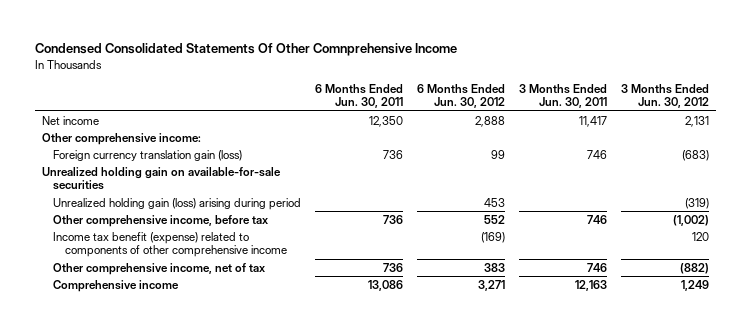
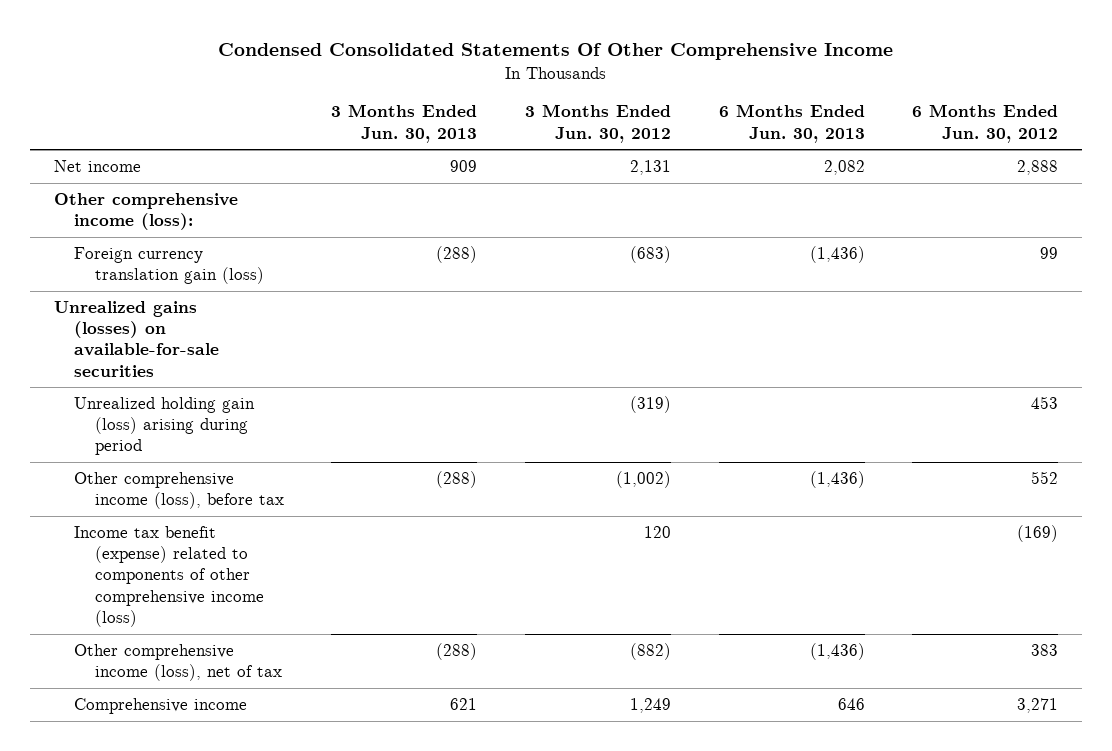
[35,43,458,57] Condensed Consolidated Statements Of Other Comnprehensive Income -> [218,43,894,61] Condensed Consolidated Statements Of Other Comprehensive Income
[315,83,404,109] 6 Months Ended Jun. 30, 2011 -> none
[518,83,607,109] 3 Months Ended Jun. 30, 2011 -> none
none -> [331,104,478,143] 3 Months Ended Jun. 30, 2013
none -> [718,104,865,143] 6 Months Ended Jun. 30, 2013
[42,132,202,145] Other comprehensive income: -> [54,193,239,231] Other comprehensive income (loss):
[42,166,282,191] Unrealized holding gain on available-for-sale securities -> [54,301,220,377] Unrealized gains (losses) on available-for-sale securities
[53,214,269,227] Other comprehensive income, before tax -> [74,472,284,510] Other comprehensive income (loss), before tax
[53,231,287,258] Income tax benefit (expense) related to components of other comprehensive income -> [74,526,264,627] Income tax benefit (expense) related to components of other comprehensive income (loss)
[53,262,266,275] Other comprehensive income, net of tax -> [74,644,282,682] Other comprehensive income (loss), net of tax

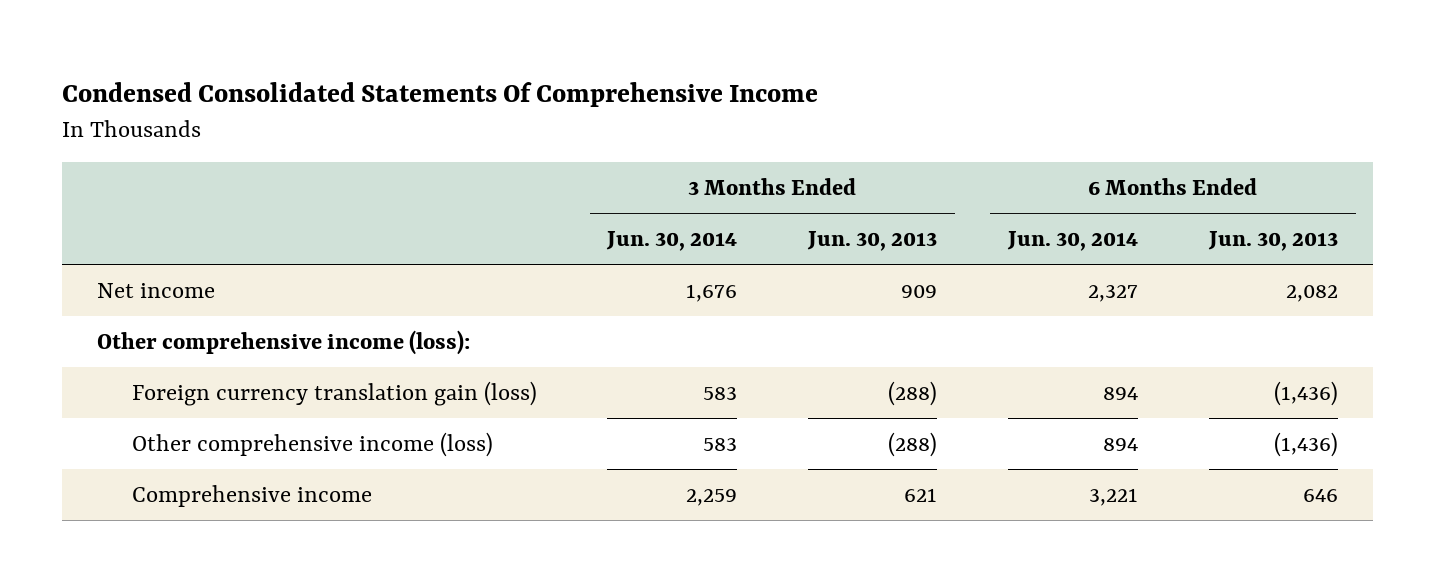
[218,43,894,61] Condensed Consolidated Statements Of Other Comprehensive Income -> [61,81,818,107] Condensed Consolidated Statements Of Comprehensive Income
[524,104,671,143] 3 Months Ended Jun. 30, 2012 -> none
[912,104,1059,143] 6 Months Ended Jun. 30, 2012 -> none
none -> [606,231,738,252] Jun. 30, 2014
none -> [1007,231,1139,252] Jun. 30, 2014
[54,301,220,377] Unrealized gains (losses) on available-for-sale securities -> none
[74,397,256,456] Unrealized holding gain (loss) arising during period -> none
[74,472,284,510] Other comprehensive income (loss), before tax -> none
[74,526,264,627] Income tax benefit (expense) related to components of other comprehensive income (loss) -> none
[74,644,282,682] Other comprehensive income (loss), net of tax -> [131,431,493,457] Other comprehensive income (loss)

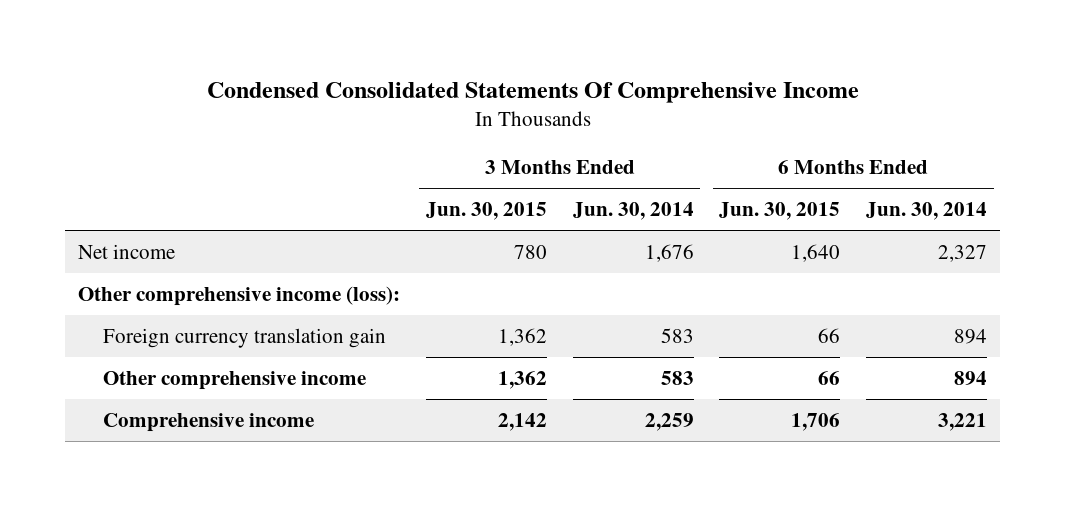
[807,231,938,252] Jun. 30, 2013 -> none
[1208,231,1339,252] Jun. 30, 2013 -> none
none -> [425,202,547,221] Jun. 30, 2015
none -> [719,202,841,221] Jun. 30, 2015
[131,380,537,406] Foreign currency translation gain (loss) -> [103,327,387,348] Foreign currency translation gain
[131,431,493,457] Other comprehensive income (loss) -> [103,370,367,390] Other comprehensive income

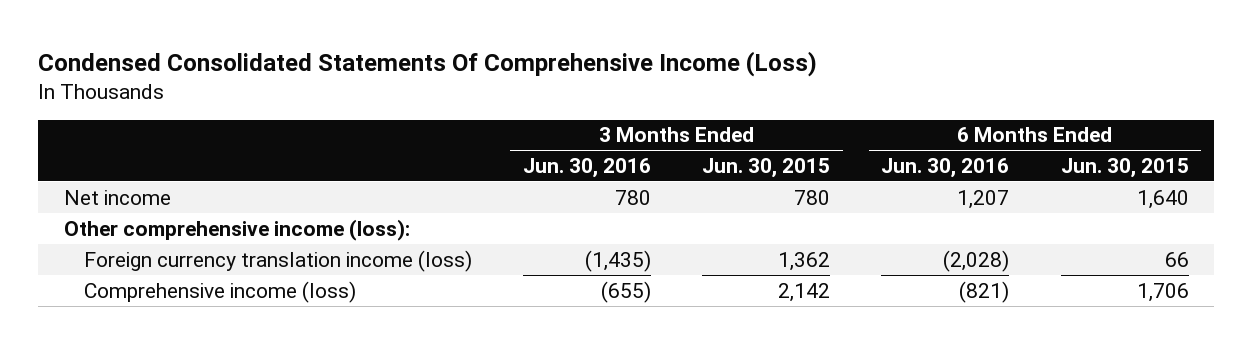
[206,81,859,103] Condensed Consolidated Statements Of Comprehensive Income -> [38,50,818,77] Condensed Consolidated Statements Of Comprehensive Income (Loss)
[572,202,694,221] Jun. 30, 2014 -> none
[866,202,988,221] Jun. 30, 2014 -> none
none -> [523,157,652,178] Jun. 30, 2016
none -> [881,157,1010,178] Jun. 30, 2016
[103,370,367,390] Other comprehensive income -> none
[103,327,387,348] Foreign currency translation gain -> [84,249,473,272] Foreign currency translation income (loss)
[103,412,315,432] Comprehensive income -> [84,280,357,303] Comprehensive income (loss)

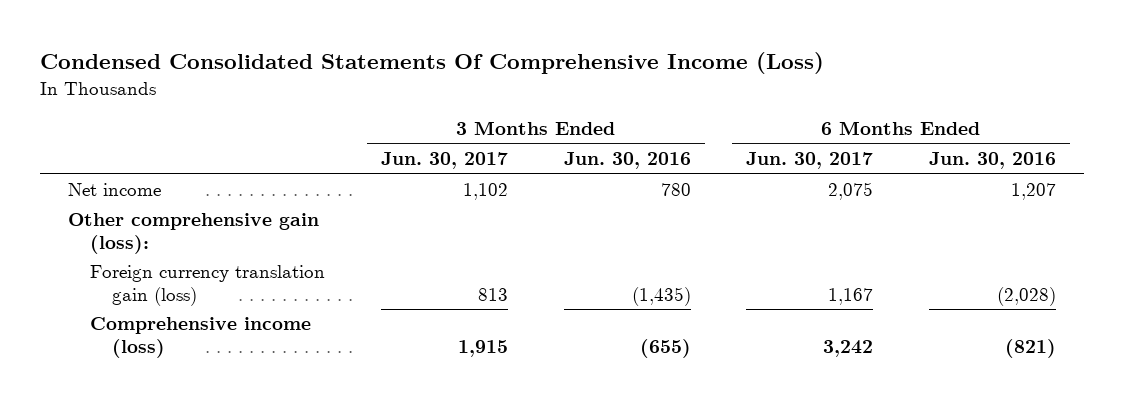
[702,157,831,178] Jun. 30, 2015 -> none
[1060,157,1189,178] Jun. 30, 2015 -> none
none -> [380,152,508,170] Jun. 30, 2017
none -> [746,152,874,170] Jun. 30, 2017
[63,218,410,241] Other comprehensive income (loss): -> [67,213,319,254] Other comprehensive gain (loss):
[84,249,473,272] Foreign currency translation income (loss) -> [89,265,325,306] Foreign currency translation gain (loss)

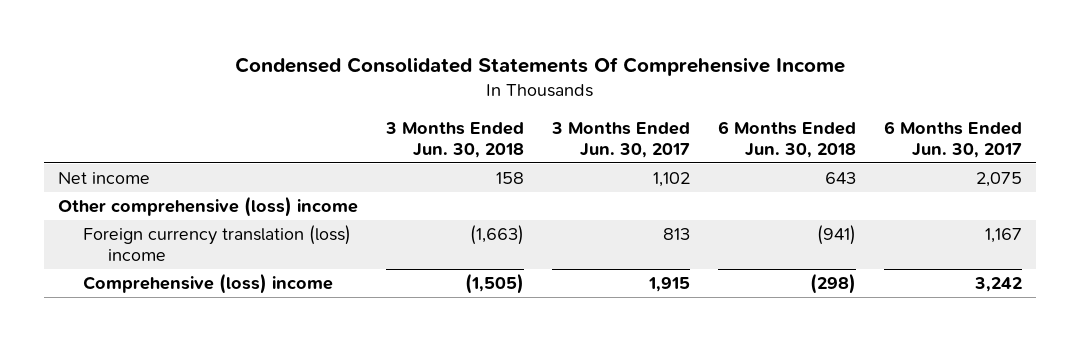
[40,52,825,75] Condensed Consolidated Statements Of Comprehensive Income (Loss) -> [235,57,846,77] Condensed Consolidated Statements Of Comprehensive Income
[563,152,691,170] Jun. 30, 2016 -> none
[929,152,1057,170] Jun. 30, 2016 -> none
none -> [385,121,525,158] 3 Months Ended Jun. 30, 2018
none -> [718,120,857,158] 6 Months Ended Jun. 30, 2018
[67,213,319,254] Other comprehensive gain (loss): -> [58,196,359,218] Other comprehensive (loss) income
[89,265,325,306] Foreign currency translation gain (loss) -> [83,225,352,261] Foreign currency translation (loss) income
[89,317,311,358] Comprehensive income (loss) -> [83,273,334,295] Comprehensive (loss) income

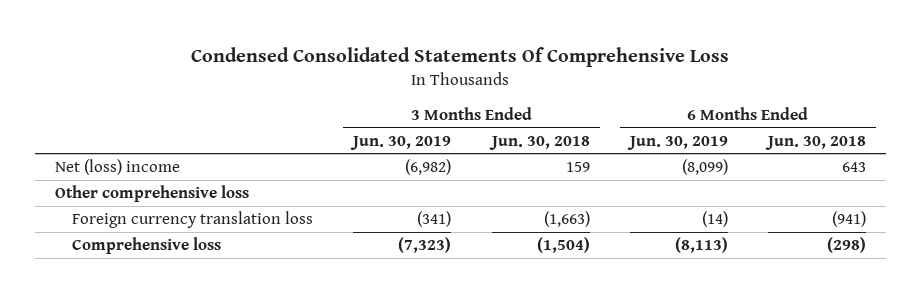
[235,57,846,77] Condensed Consolidated Statements Of Comprehensive Income -> [191,46,730,67] Condensed Consolidated Statements Of Comprehensive Loss
[551,121,691,158] 3 Months Ended Jun. 30, 2017 -> none
[883,120,1022,158] 6 Months Ended Jun. 30, 2017 -> none
none -> [350,135,452,150] Jun. 30, 2019
none -> [626,135,728,150] Jun. 30, 2019
[58,172,151,185] Net income -> [55,159,181,176] Net (loss) income
[496,172,525,185] 158 -> [565,162,590,173] 159
[58,196,359,218] Other comprehensive (loss) income -> [55,185,250,203] Other comprehensive loss
[83,225,352,261] Foreign currency translation (loss) income -> [72,211,314,229] Foreign currency translation loss
[83,273,334,295] Comprehensive (loss) income -> [72,237,222,255] Comprehensive loss
[465,273,525,295] (1,505) -> [536,237,590,254] (1,504)

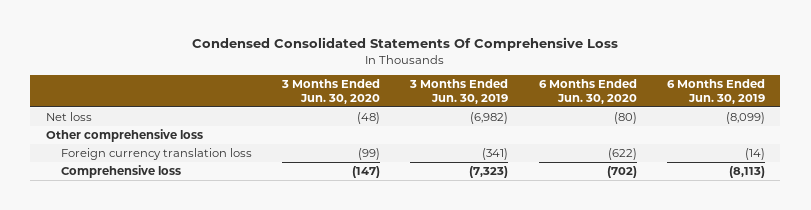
[488,135,590,150] Jun. 30, 2018 -> none
[764,135,866,150] Jun. 30, 2018 -> none
none -> [281,78,381,104] 3 Months Ended Jun. 30, 2020
none -> [538,78,637,104] 6 Months Ended Jun. 30, 2020
[55,159,181,176] Net (loss) income -> [45,111,92,121] Net loss

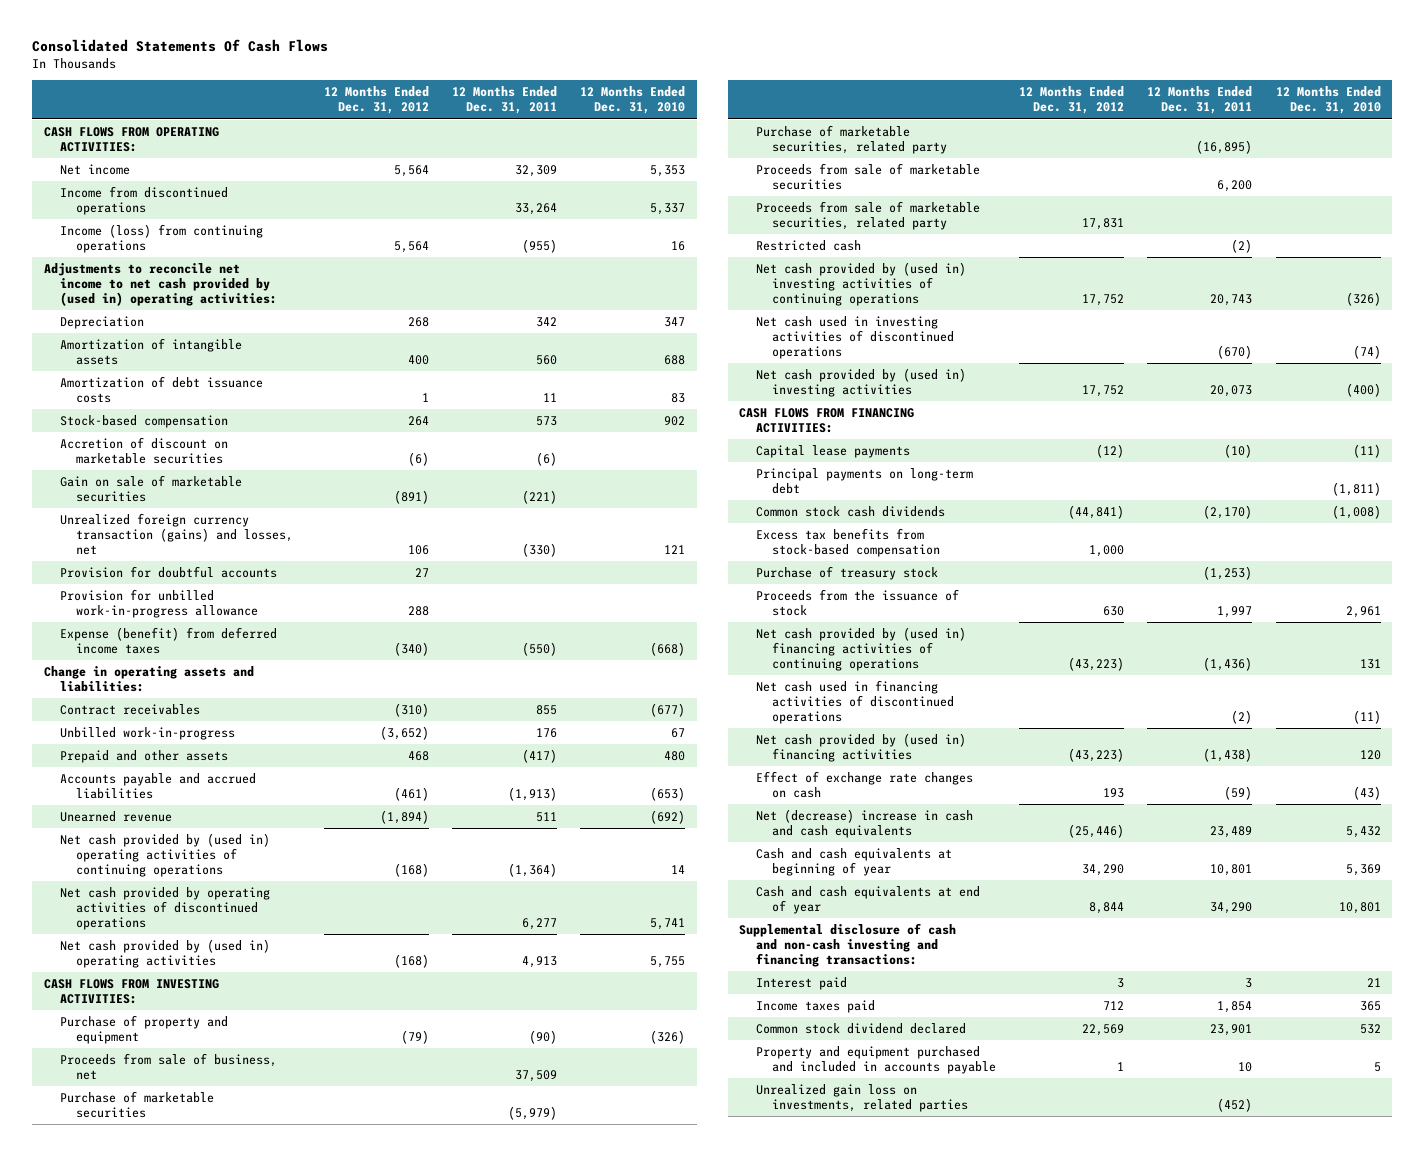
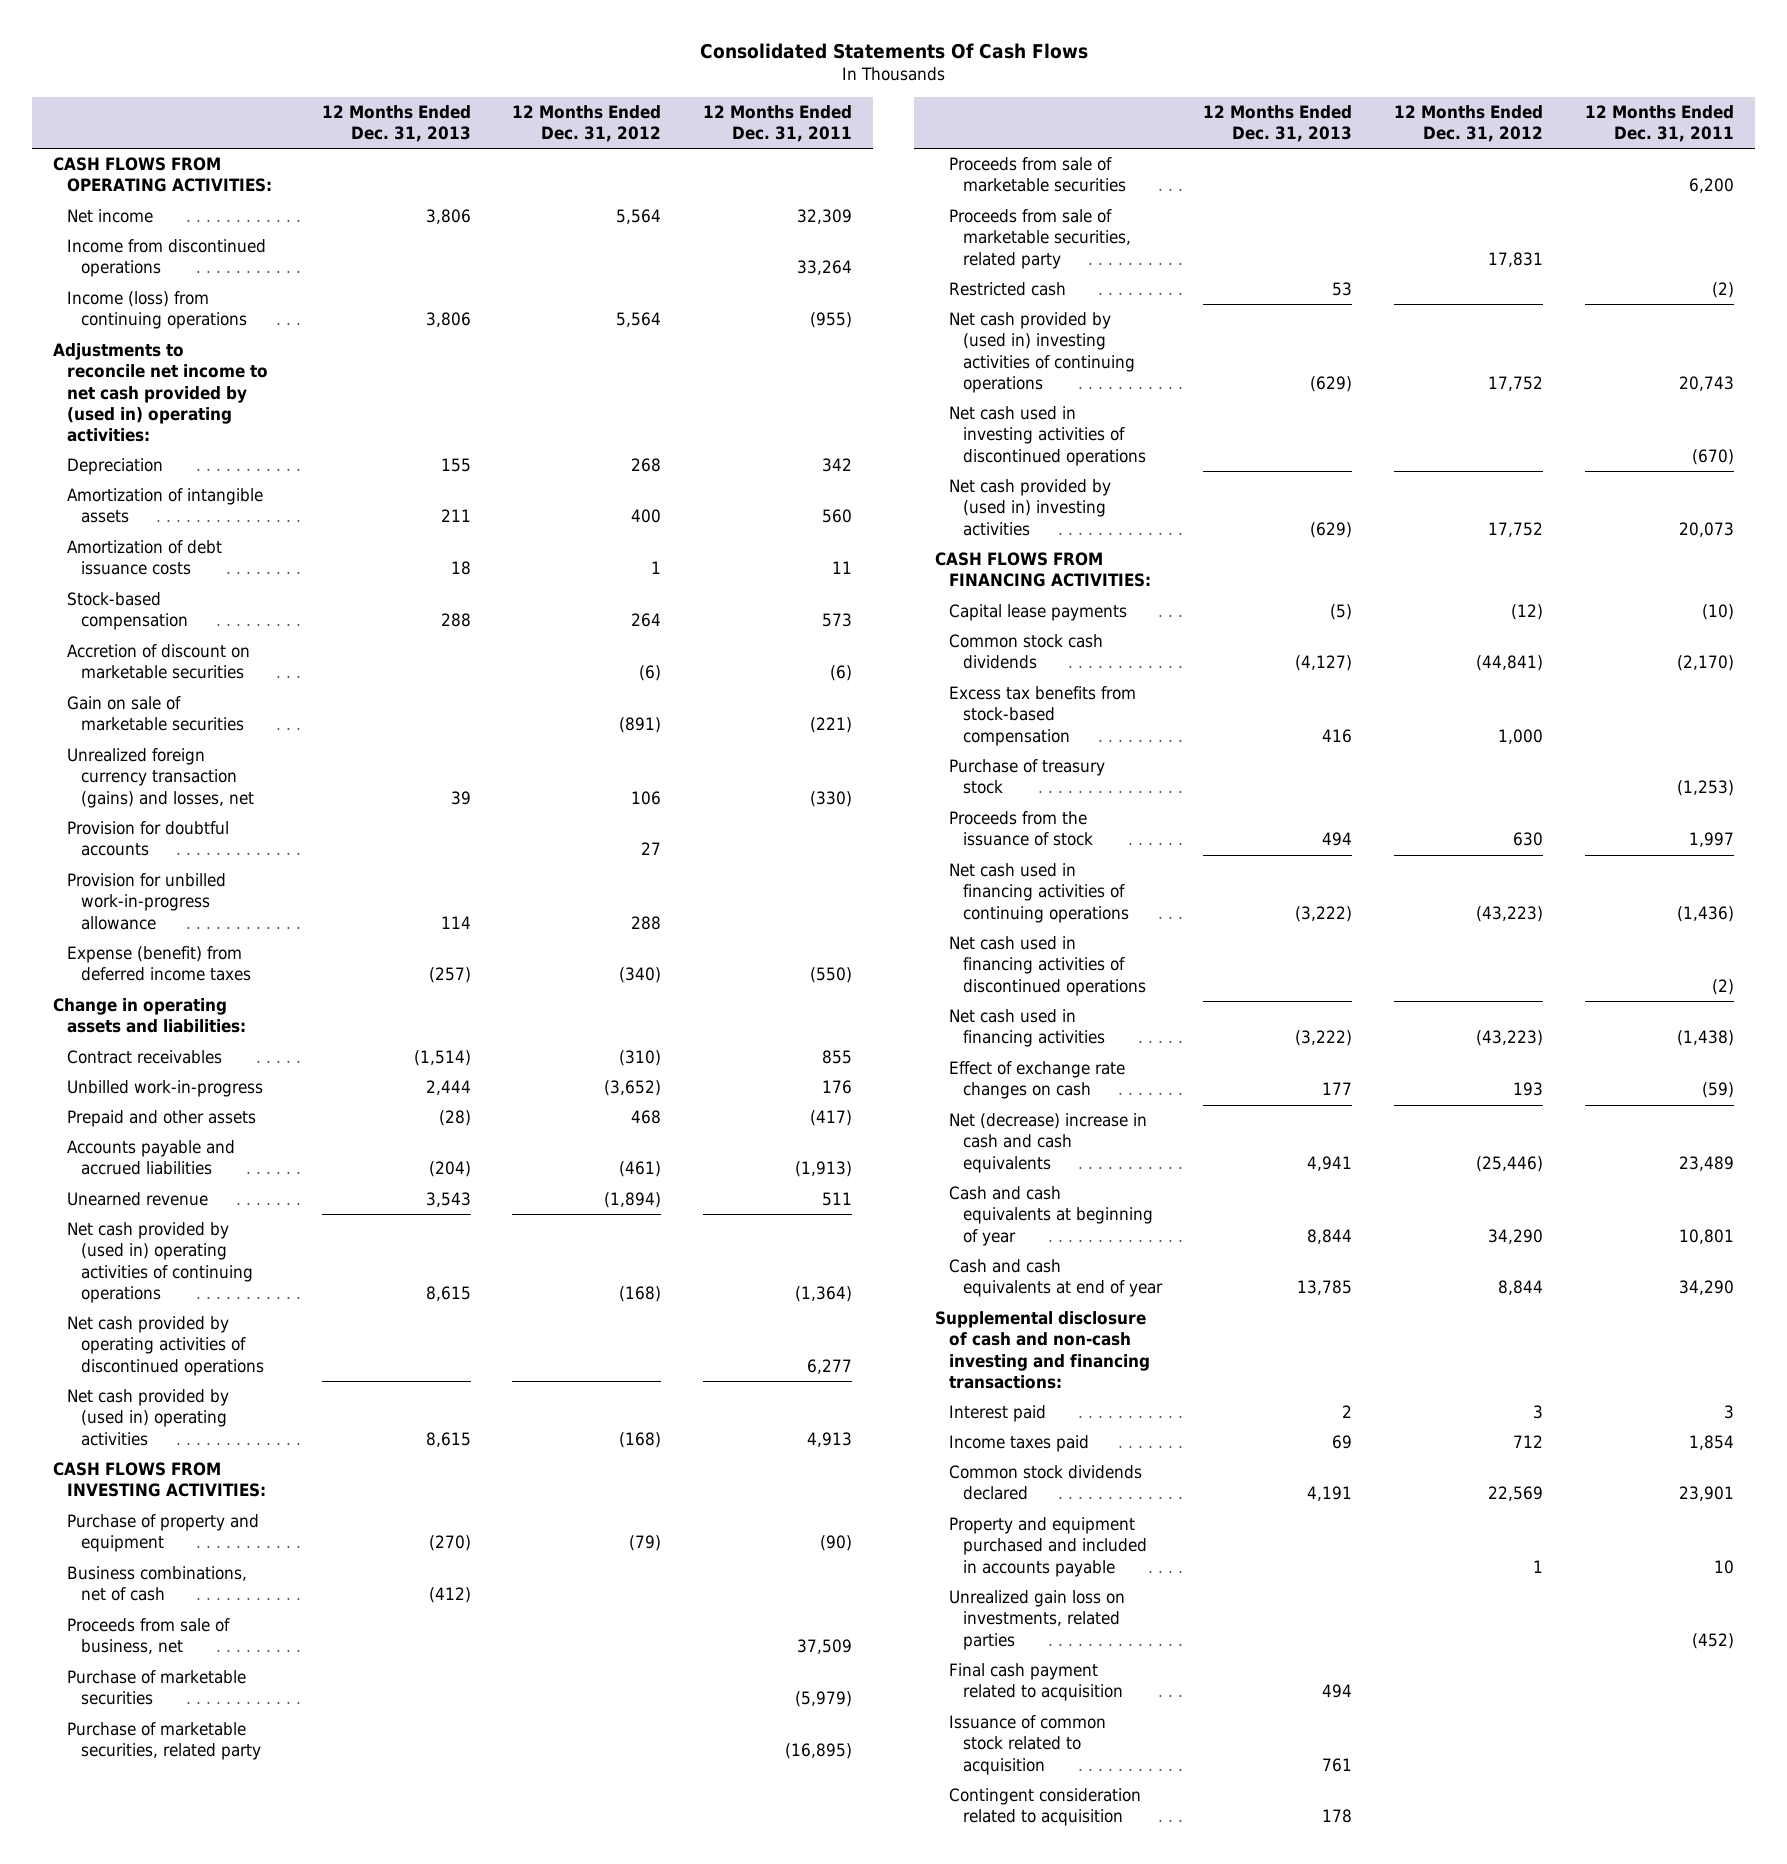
[580,86,686,115] 12 Months Ended Dec. 31, 2010 -> none
none -> [321,105,471,143] 12 Months Ended Dec. 31, 2013
none -> [67,1566,248,1602] Business combinations, net of cash
[755,468,973,494] Principal payments on long-term debt -> none
[755,627,966,671] Net cash provided by (used in) financing activities of continuing operations -> [948,863,1129,923] Net cash used in financing activities of continuing operations
[755,733,966,762] Net cash provided by (used in) financing activities -> [948,1009,1105,1048] Net cash used in financing activities
[755,1023,966,1035] Common stock dividend declared -> [948,1465,1142,1501] Common stock dividends declared
none -> [948,1663,1123,1702] Final cash payment related to acquisition
none -> [948,1715,1106,1775] Issuance of common stock related to acquisition
none -> [948,1788,1141,1827] Contingent consideration related to acquisition

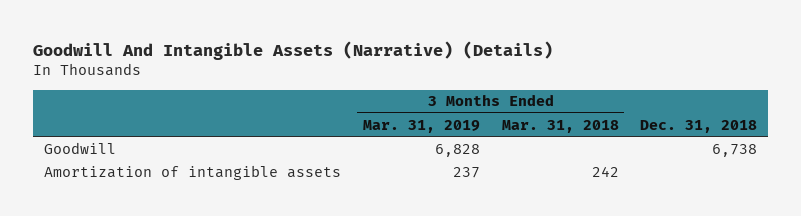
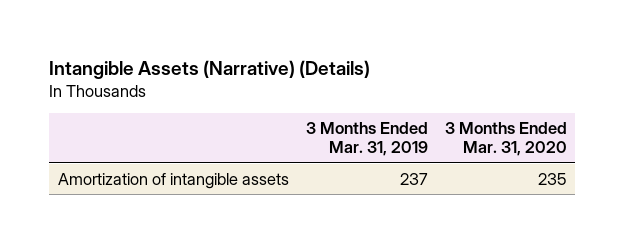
[33,40,554,60] Goodwill And Intangible Assets (Narrative) (Details) -> [49,59,371,79] Intangible Assets (Narrative) (Details)
[501,119,619,133] Mar. 31, 2018 -> none
[640,119,758,133] Dec. 31, 2018 -> none
none -> [444,122,567,157] 3 Months Ended Mar. 31, 2020
[44,141,117,154] Goodwill -> none

